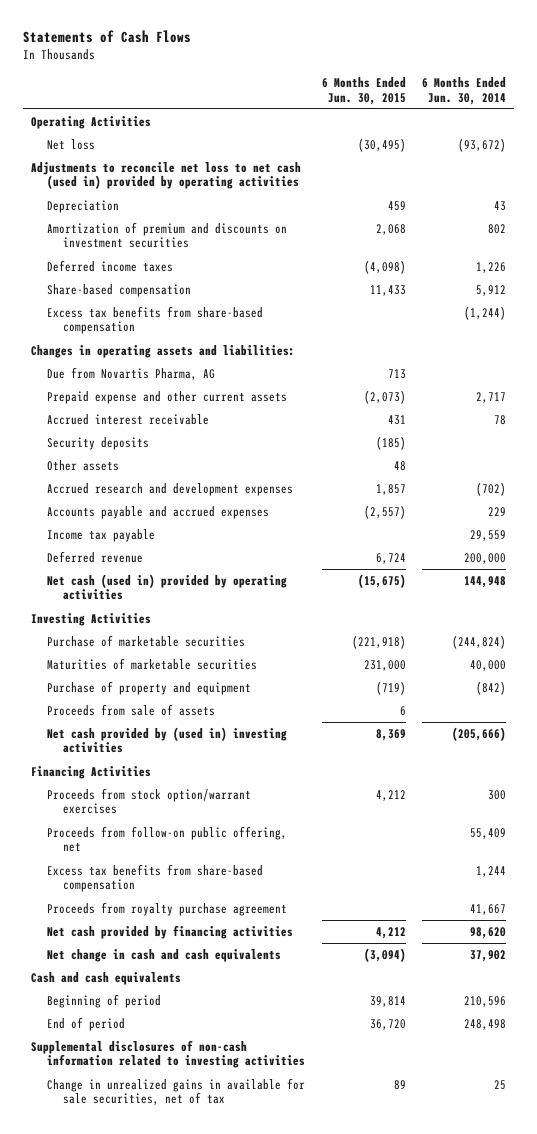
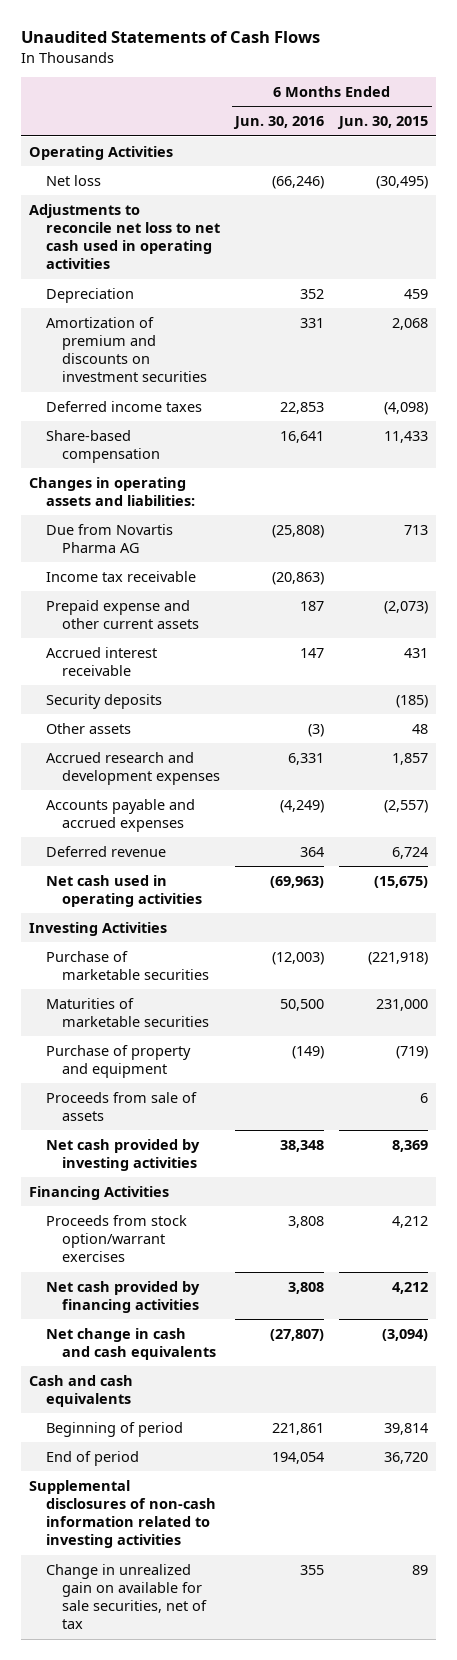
[22,29,191,43] Statements of Cash Flows -> [21,31,321,44] Unaudited Statements of Cash Flows
[422,77,507,105] 6 Months Ended Jun. 30, 2014 -> none
none -> [233,116,325,130] Jun. 30, 2016
[30,162,301,190] Adjustments to reconcile net loss to net cash (used in) provided by operating activities -> [28,203,220,270] Adjustments to reconcile net loss to net cash used in operating activities
[47,306,264,335] Excess tax benefits from share-based compensation -> none
[47,367,216,381] Due from Novartis Pharma, AG -> [45,523,173,553] Due from Novartis Pharma AG
none -> [45,570,196,582] Income tax receivable
[47,529,156,543] Income tax payable -> none
[47,574,288,601] Net cash (used in) provided by operating activities -> [45,874,203,907] Net cash used in operating activities
[47,727,288,754] Net cash provided by (used in) investing activities -> [45,1138,200,1171] Net cash provided by investing activities
[47,826,288,853] Proceeds from follow-on public offering, net -> none
[47,864,264,893] Excess tax benefits from share-based compensation -> none
[47,902,288,917] Proceeds from royalty purchase agreement -> none
[47,1078,306,1106] Change in unrealized gains in available for sale securities, net of tax -> [45,1563,208,1630] Change in unrealized gain on available for sale securities, net of tax

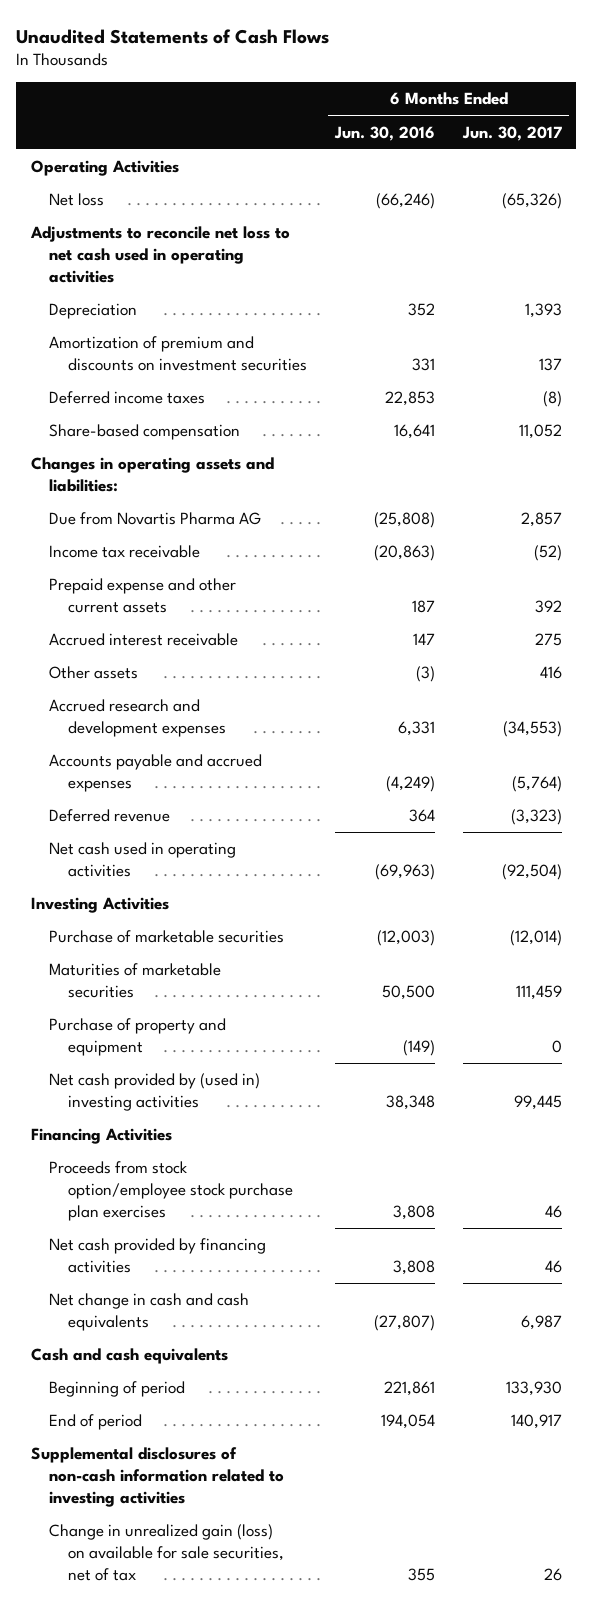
[337,116,429,130] Jun. 30, 2015 -> none
none -> [462,125,563,141] Jun. 30, 2017
[45,693,162,709] Security deposits -> none
[45,1091,197,1121] Proceeds from sale of assets -> none
[45,1138,200,1171] Net cash provided by investing activities -> [49,1073,261,1111] Net cash provided by (used in) investing activities
[45,1214,187,1263] Proceeds from stock option/warrant exercises -> [49,1161,293,1221] Proceeds from stock option/employee stock purchase plan exercises
[45,1563,208,1630] Change in unrealized gain on available for sale securities, net of tax -> [49,1524,284,1581] Change in unrealized gain (loss) on available for sale securities, net of tax

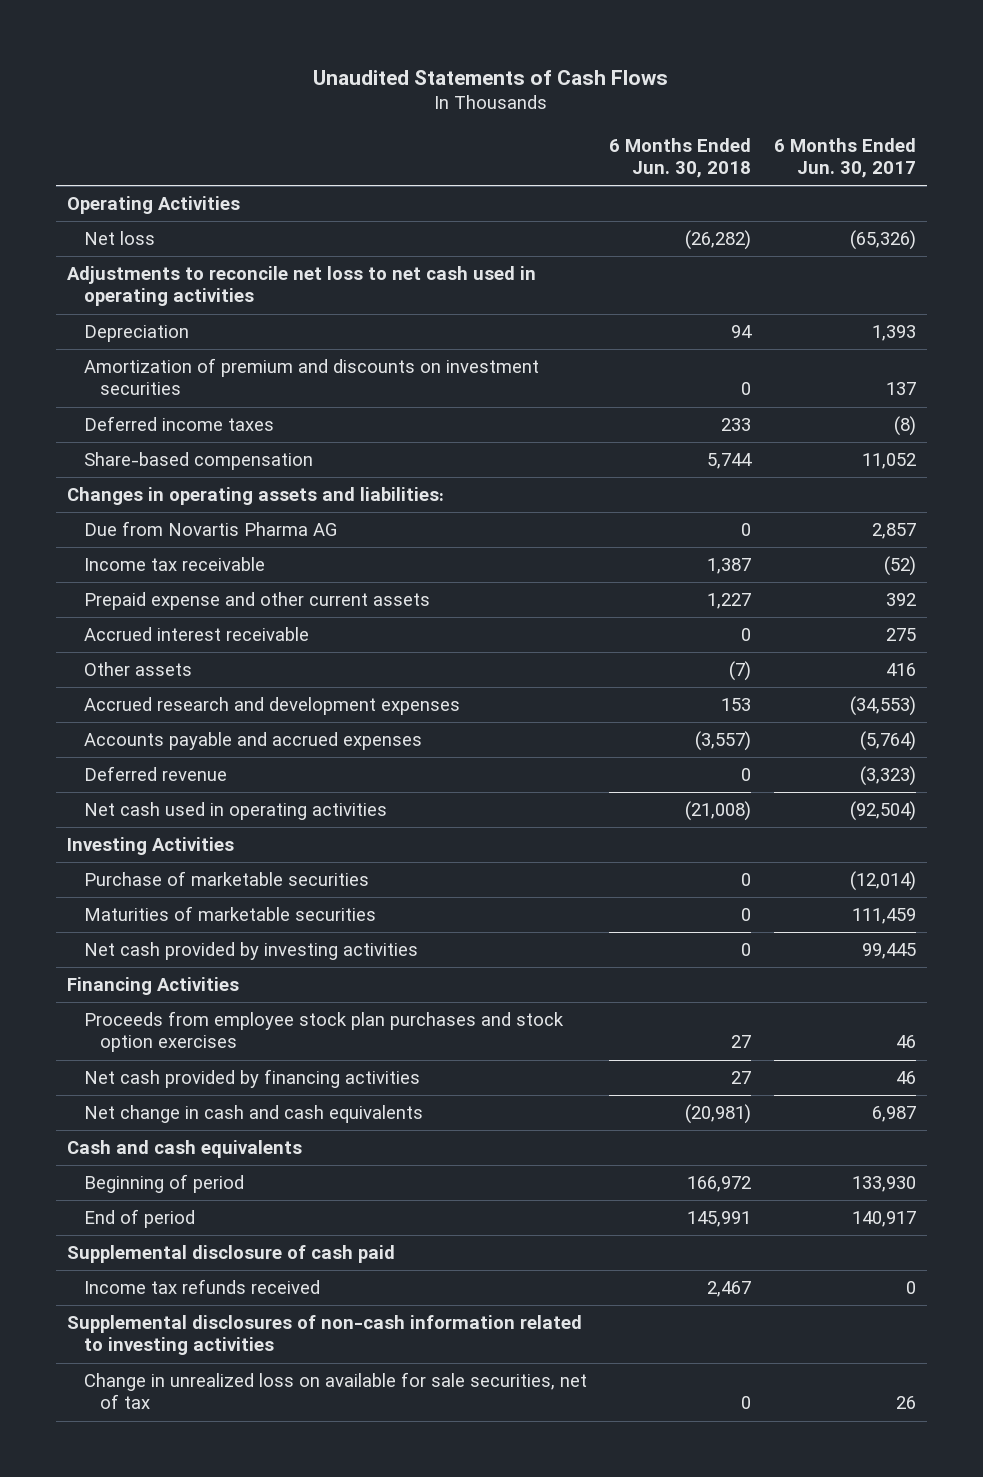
[333,125,435,141] Jun. 30, 2016 -> none
none -> [609,137,752,179] 6 Months Ended Jun. 30, 2018
[49,1018,227,1056] Purchase of property and equipment -> none
[49,1073,261,1111] Net cash provided by (used in) investing activities -> [83,942,418,961] Net cash provided by investing activities
[49,1161,293,1221] Proceeds from stock option/employee stock purchase plan exercises -> [83,1011,564,1053] Proceeds from employee stock plan purchases and stock option exercises
none -> [67,1245,396,1264] Supplemental disclosure of cash paid
none -> [83,1279,320,1295] Income tax refunds received
[49,1524,284,1581] Change in unrealized gain (loss) on available for sale securities, net of tax -> [83,1372,587,1410] Change in unrealized loss on available for sale securities, net of tax

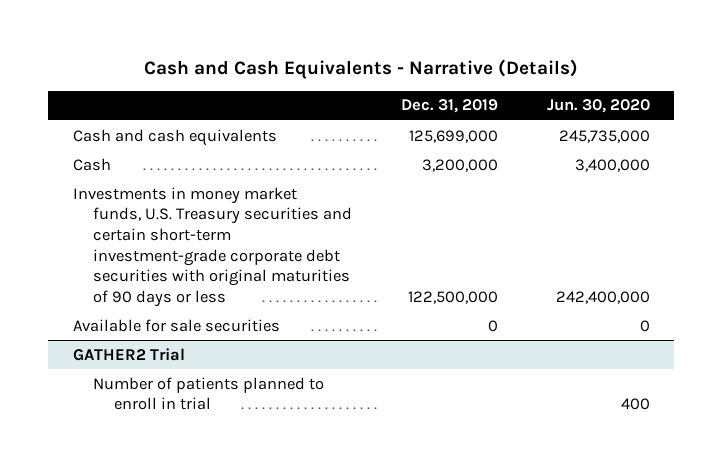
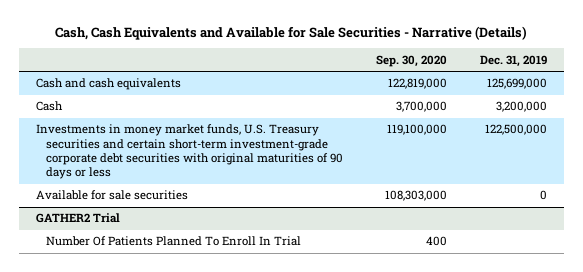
[144,58,579,79] Cash and Cash Equivalents - Narrative (Details) -> [55,25,528,40] Cash, Cash Equivalents and Available for Sale Securities - Narrative (Details)
[546,99,650,114] Jun. 30, 2020 -> none
none -> [376,54,448,67] Sep. 30, 2020
[93,376,325,411] Number of patients planned to enroll in trial -> [46,236,302,247] Number Of Patients Planned To Enroll In Trial

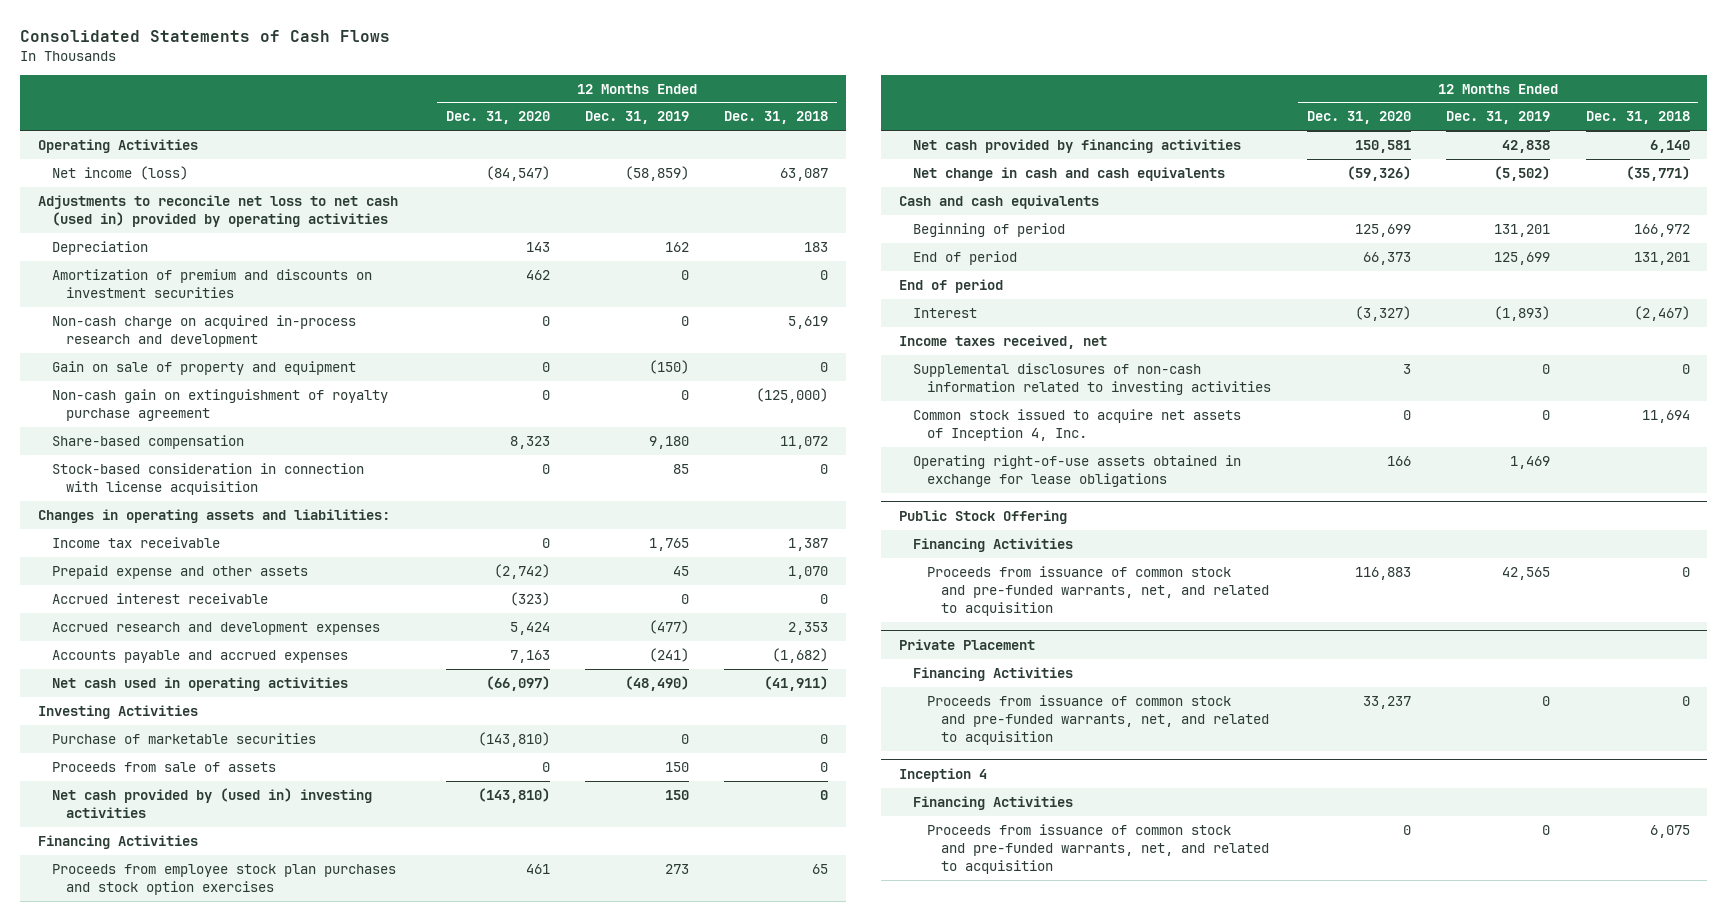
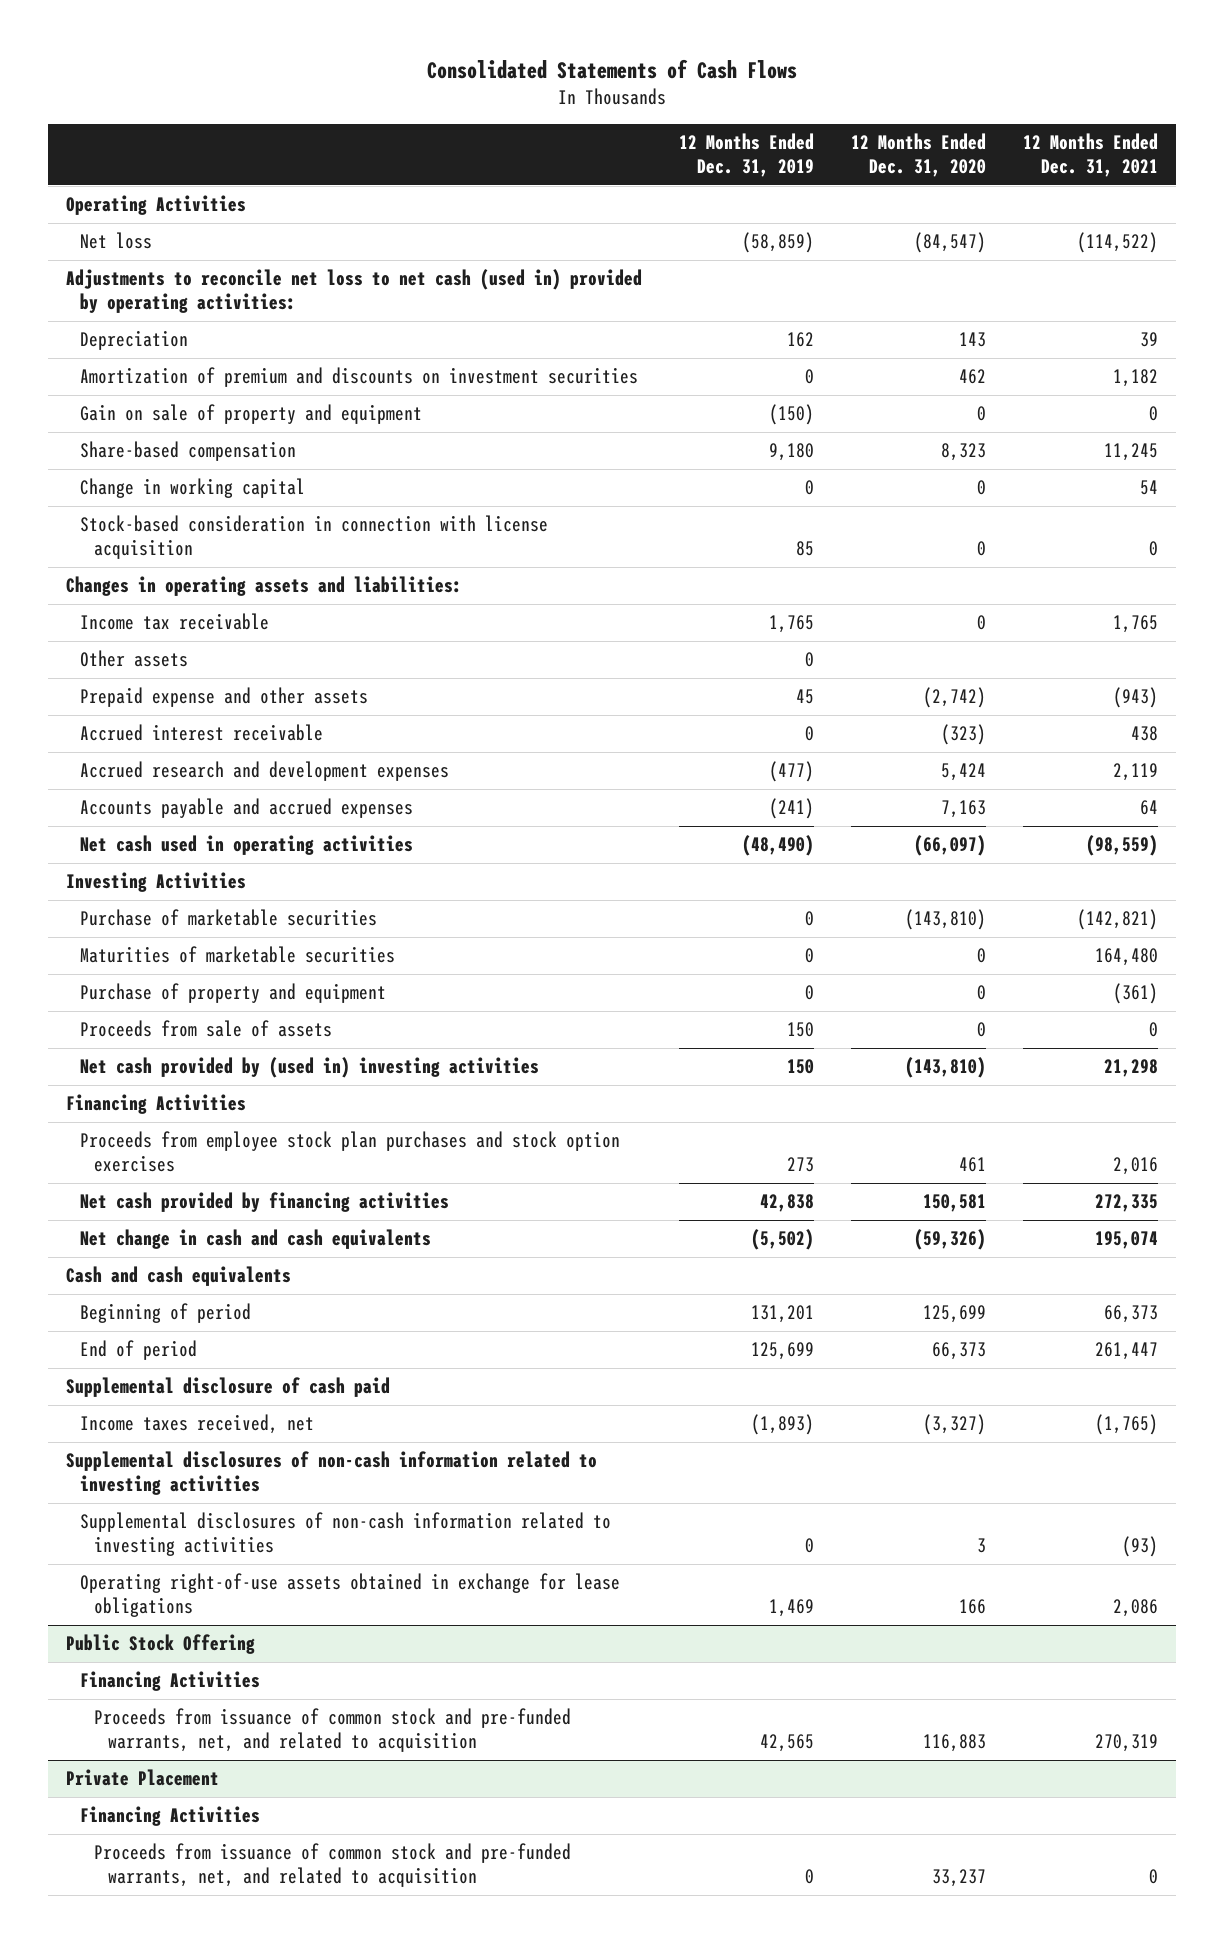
[724,111,829,125] Dec. 31, 2018 -> none
none -> [1022,133,1158,178] 12 Months Ended Dec. 31, 2021
[51,166,188,181] Net income (loss) -> [80,232,153,250] Net loss
[37,195,398,227] Adjustments to reconcile net loss to net cash (used in) provided by operating activities -> [66,269,643,314] Adjustments to reconcile net loss to net cash (used in) provided by operating activities:
[51,315,356,347] Non-cash charge on acquired in-process research and development -> none
[51,389,388,421] Non-cash gain on extinguishment of royalty purchase agreement -> none
none -> [80,478,306,499] Change in working capital
none -> [80,650,189,668] Other assets
none -> [80,946,396,964] Maturities of marketable securities
none -> [80,983,387,1004] Purchase of property and equipment
[898,279,1003,294] End of period -> none
none -> [66,1377,391,1398] Supplemental disclosure of cash paid
[913,308,978,319] Interest -> [80,1414,315,1435] Income taxes received, net
[898,335,1107,350] Income taxes received, net -> [66,1451,598,1496] Supplemental disclosures of non-cash information related to investing activities
[913,409,1242,441] Common stock issued to acquire net assets of Inception 4, Inc. -> none
[898,767,987,782] Inception 4 -> none
[913,796,1074,811] Financing Activities -> none
[927,824,1270,874] Proceeds from issuance of common stock and pre-funded warrants, net, and related to acquisition -> none

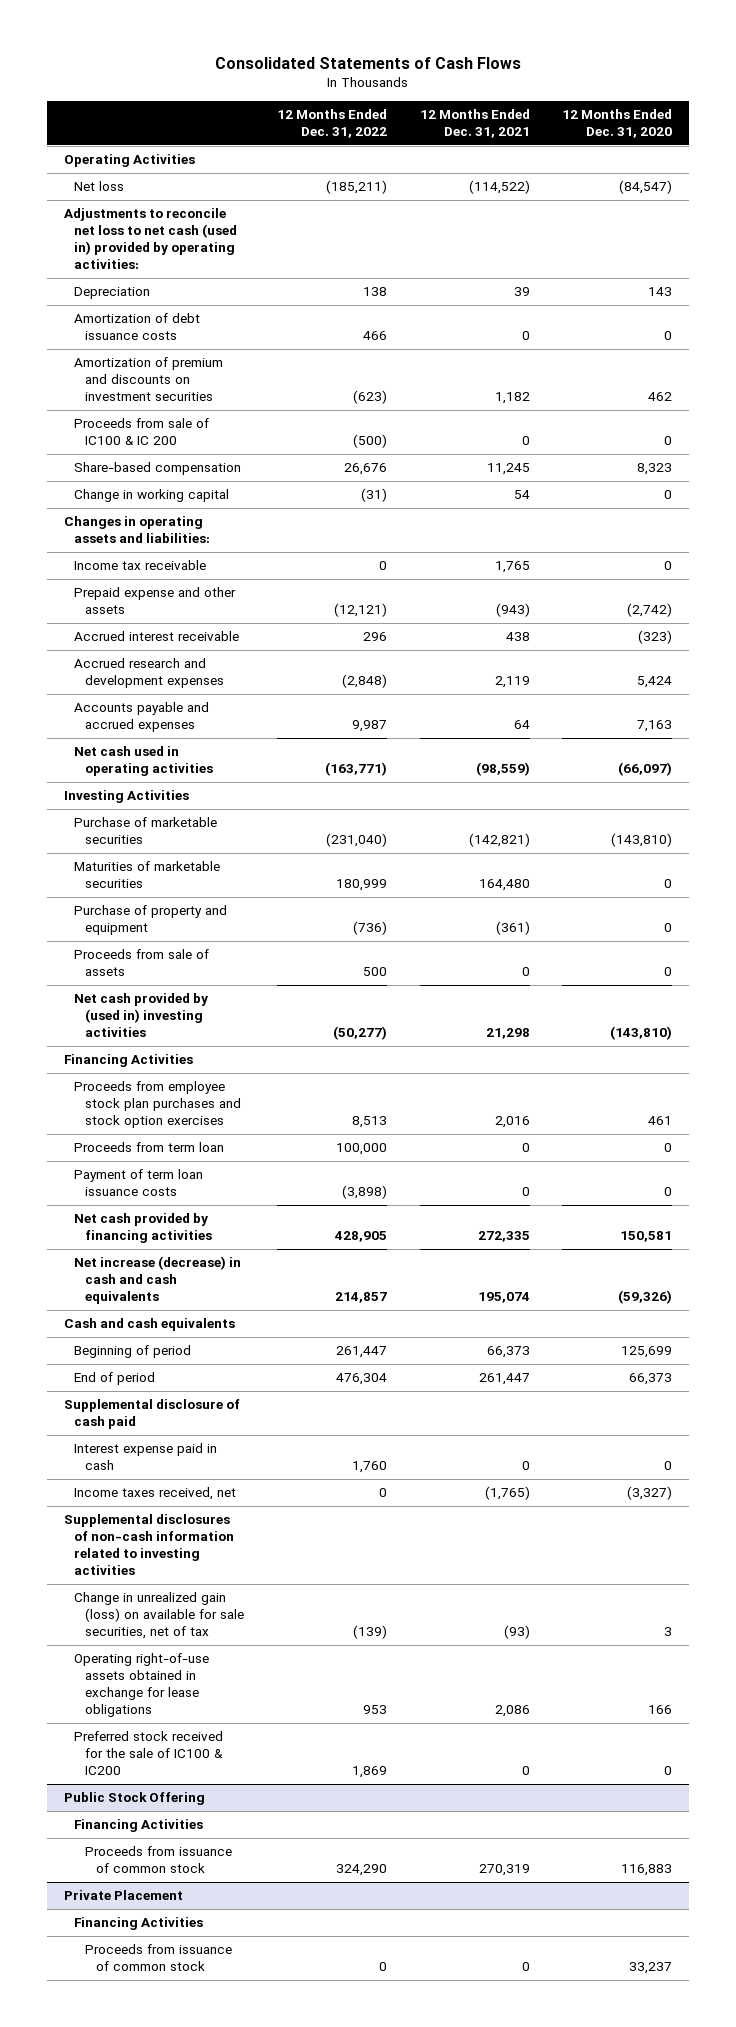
[678,133,814,178] 12 Months Ended Dec. 31, 2019 -> none
none -> [276,109,387,139] 12 Months Ended Dec. 31, 2022
none -> [74,313,201,341] Amortization of debt issuance costs
[80,404,423,425] Gain on sale of property and equipment -> none
none -> [74,418,210,446] Proceeds from sale of IC100 & IC 200
[80,515,549,560] Stock-based consideration in connection with license acquisition -> none
[80,650,189,668] Other assets -> none
none -> [74,1142,225,1153] Proceeds from term loan
none -> [74,1169,204,1197] Payment of term loan issuance costs
[80,1229,432,1250] Net change in cash and cash equivalents -> [74,1256,242,1305] Net increase (decrease) in cash and cash equivalents
none -> [74,1443,218,1471] Interest expense paid in cash
[80,1512,612,1557] Supplemental disclosures of non-cash information related to investing activities -> [74,1592,245,1640] Change in unrealized gain (loss) on available for sale securities, net of tax
none -> [74,1731,224,1776] Preferred stock received for the sale of IC100 & IC200
[93,1708,571,1753] Proceeds from issuance of common stock and pre-funded warrants, net, and related to acquisition -> [85,1846,233,1874] Proceeds from issuance of common stock
[93,1843,571,1888] Proceeds from issuance of common stock and pre-funded warrants, net, and related to acquisition -> [85,1944,233,1972] Proceeds from issuance of common stock

